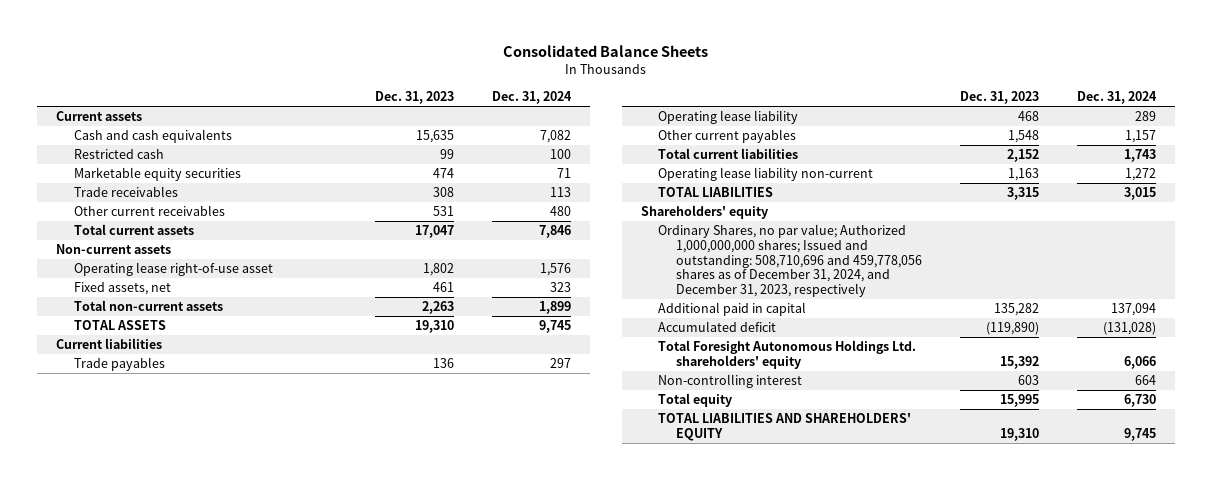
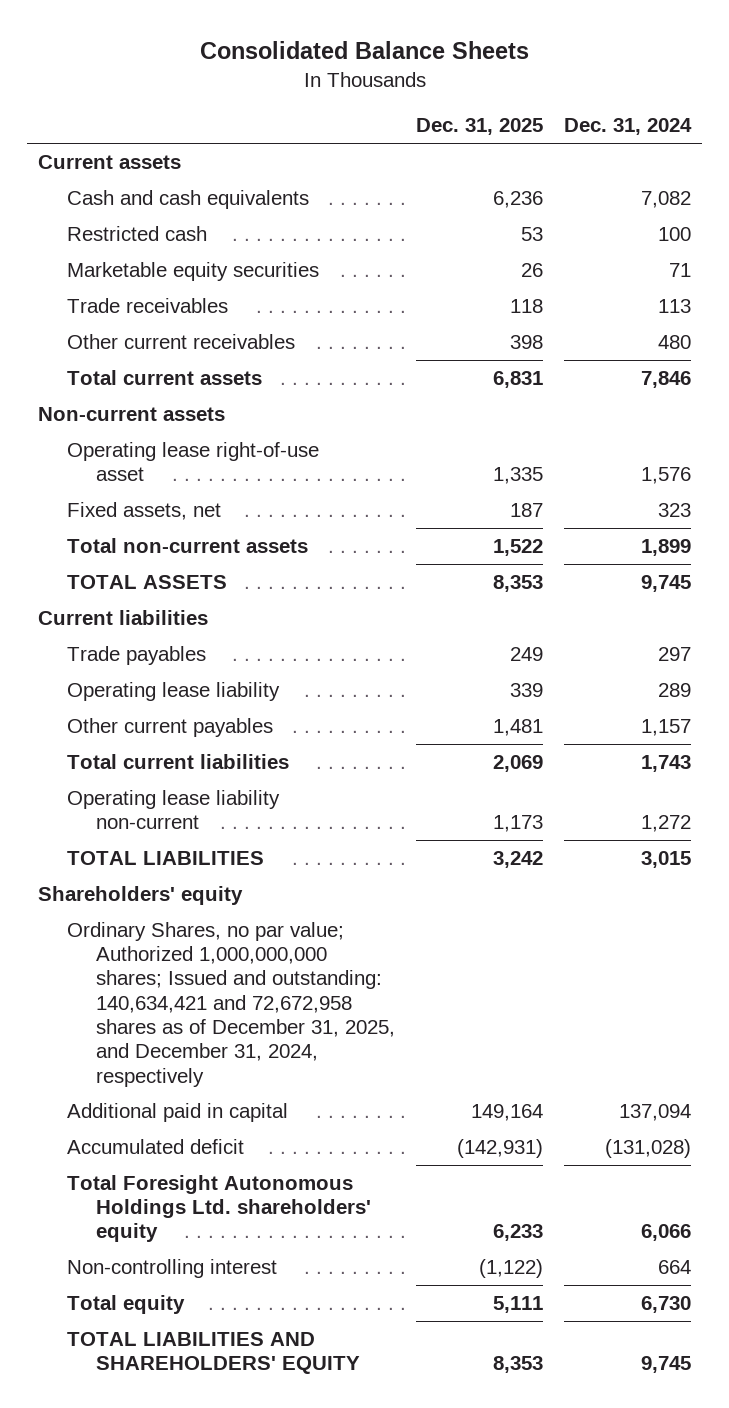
[375,91,455,105] Dec. 31, 2023 -> none
none -> [416,118,544,136] Dec. 31, 2025
[658,224,922,297] Ordinary Shares, no par value; Authorized 1,000,000,000 shares; Issued and outstanding: 508,710,696 and 459,778,056 shares as of December 31, 2024, and December 31, 2023, respectively -> [67,921,396,1087] Ordinary Shares, no par value; Authorized 1,000,000,000 shares; Issued and outstanding: 140,634,421 and 72,672,958 shares as of December 31, 2025, and December 31, 2024, respectively

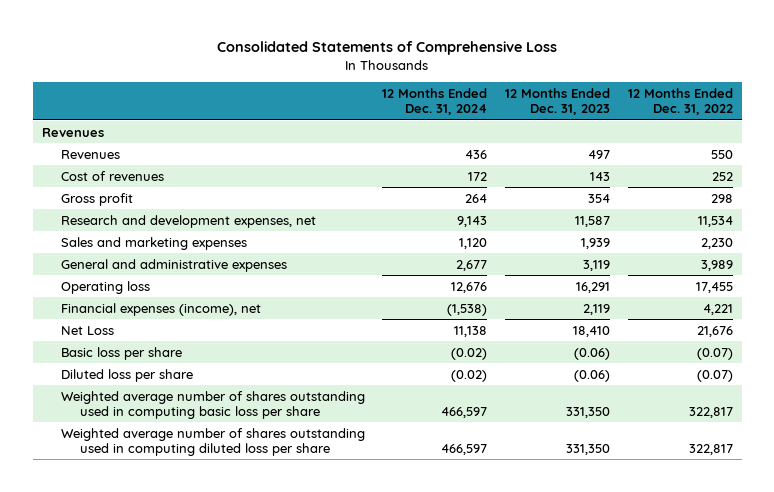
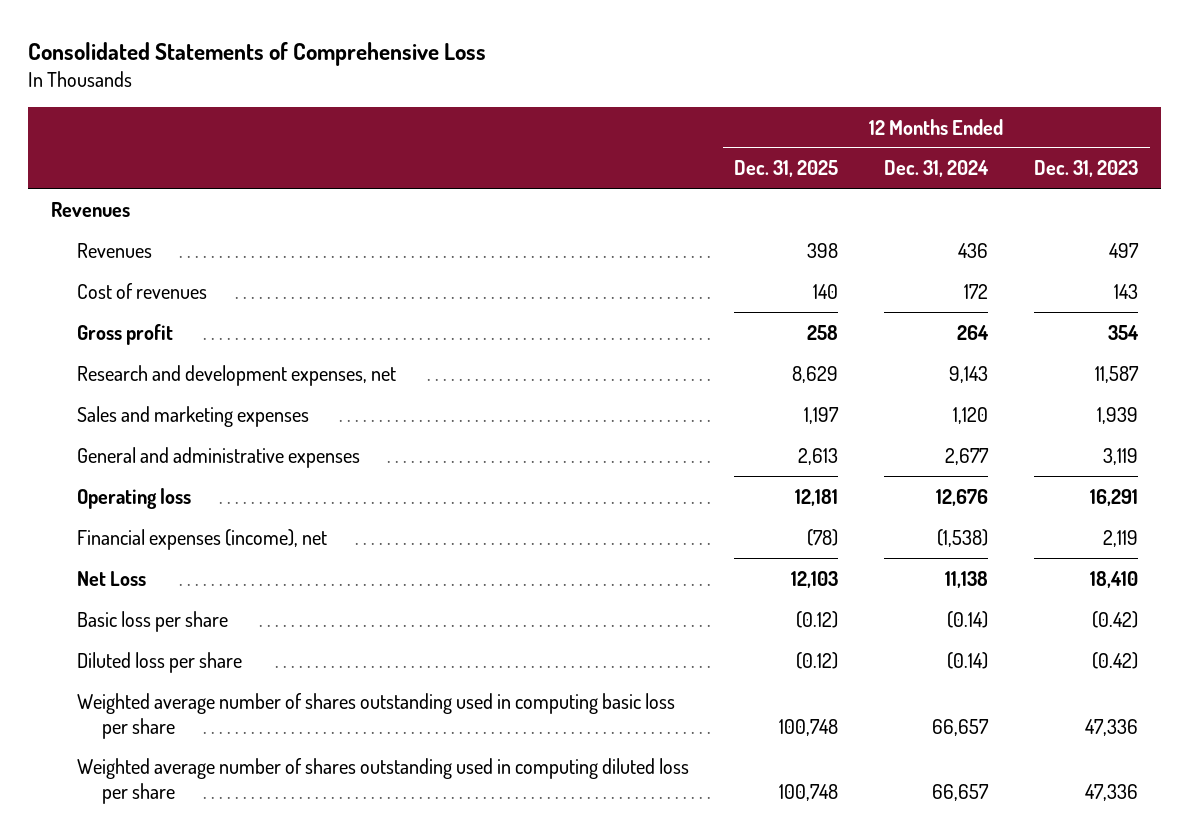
[627,88,733,116] 12 Months Ended Dec. 31, 2022 -> none
none -> [734,160,839,178] Dec. 31, 2025
[451,347,488,360] (0.02) -> [947,610,989,628] (0.14)
[574,347,611,360] (0.06) -> [1092,610,1139,628] (0.42)
[451,369,488,382] (0.02) -> [947,651,989,669] (0.14)
[574,369,611,382] (0.06) -> [1092,651,1139,669] (0.42)
[441,406,488,418] 466,597 -> [932,718,990,736] 66,657
[566,406,611,418] 331,350 -> [1085,718,1139,736] 47,336
[441,443,488,455] 466,597 -> [932,783,990,801] 66,657
[566,443,611,455] 331,350 -> [1085,783,1139,801] 47,336

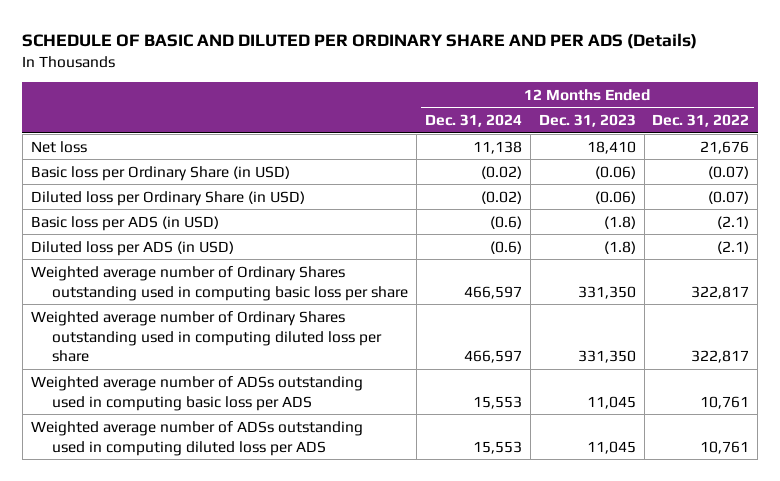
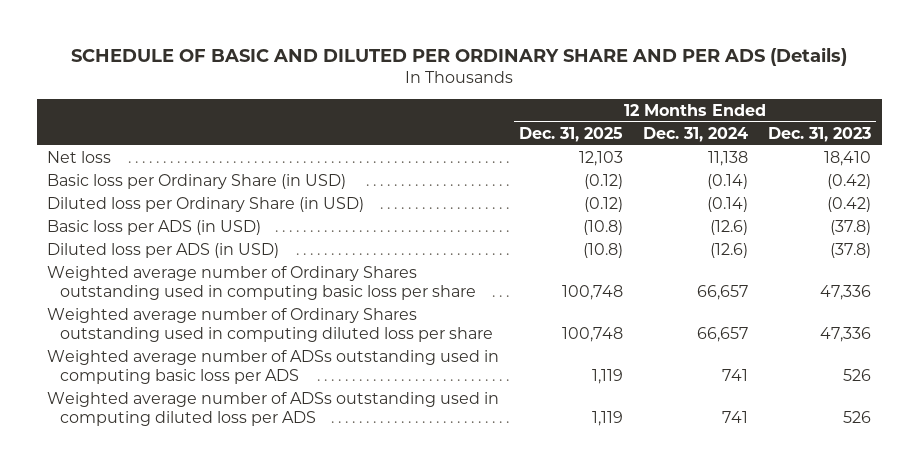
[652,114,750,128] Dec. 31, 2022 -> none
none -> [519,126,624,142] Dec. 31, 2025
[480,165,522,179] (0.02) -> [707,174,749,190] (0.14)
[594,165,636,179] (0.06) -> [827,174,872,190] (0.42)
[480,190,522,204] (0.02) -> [707,197,749,213] (0.14)
[594,190,636,204] (0.06) -> [827,197,872,213] (0.42)
[489,215,522,229] (0.6) -> [710,220,749,236] (12.6)
[603,215,636,229] (1.8) -> [830,220,872,236] (37.8)
[489,240,522,254] (0.6) -> [710,243,749,259] (12.6)
[603,240,636,254] (1.8) -> [830,243,872,259] (37.8)
[463,285,522,299] 466,597 -> [697,285,749,301] 66,657
[577,285,636,299] 331,350 -> [820,285,872,301] 47,336
[463,350,522,364] 466,597 -> [697,327,749,343] 66,657
[577,350,636,364] 331,350 -> [820,327,872,343] 47,336
[472,395,522,409] 15,553 -> [722,369,749,382] 741
[586,395,636,409] 11,045 -> [843,369,872,382] 526
[472,440,522,454] 15,553 -> [722,411,749,424] 741
[586,440,636,454] 11,045 -> [843,411,872,424] 526

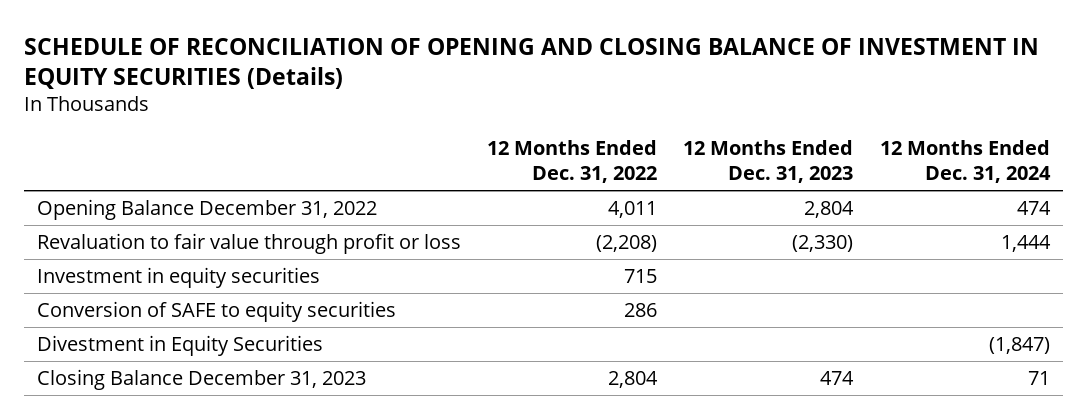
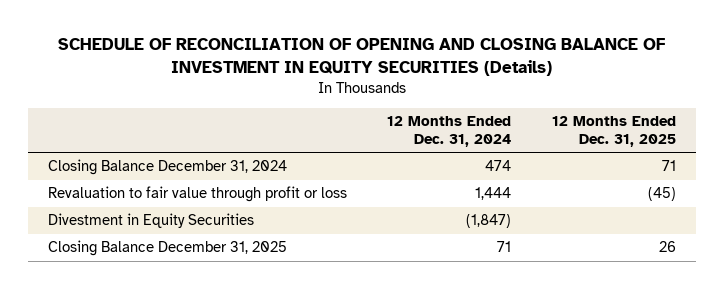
[487,140,658,184] 12 Months Ended Dec. 31, 2022 -> none
[683,140,854,184] 12 Months Ended Dec. 31, 2023 -> none
none -> [551,115,676,147] 12 Months Ended Dec. 31, 2025
[37,199,378,221] Opening Balance December 31, 2022 -> [47,159,287,176] Closing Balance December 31, 2024
[37,267,321,289] Investment in equity securities -> none
[37,301,397,323] Conversion of SAFE to equity securities -> none
[37,369,367,391] Closing Balance December 31, 2023 -> [47,240,287,257] Closing Balance December 31, 2025

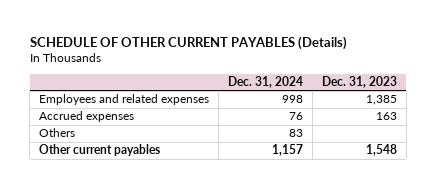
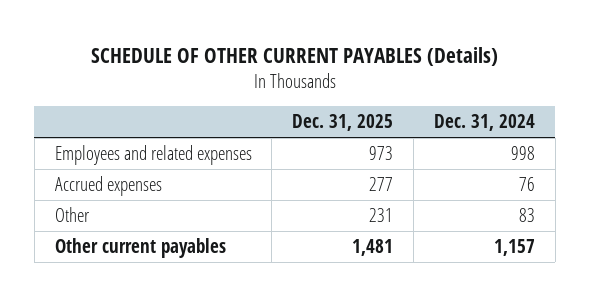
[321,76,397,89] Dec. 31, 2023 -> none
none -> [292,114,394,132] Dec. 31, 2025
[39,128,76,138] Others -> [54,206,90,222] Other

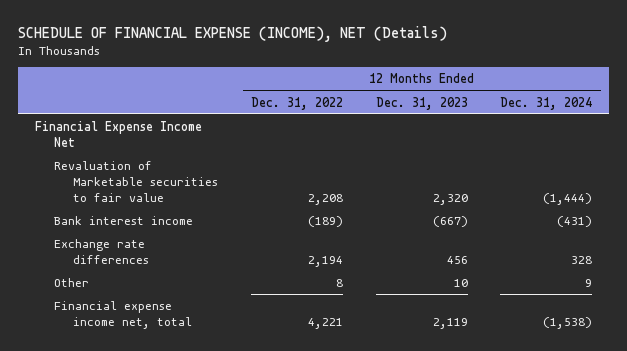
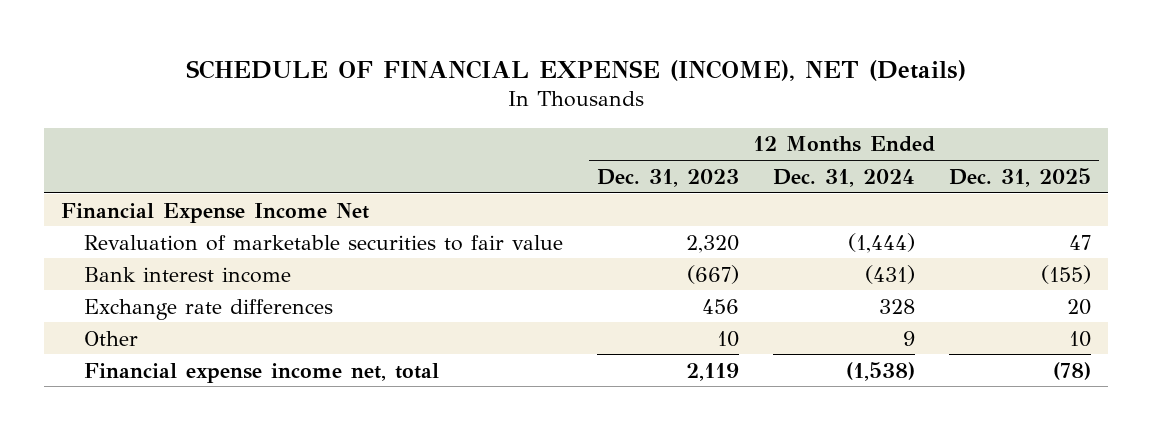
[250,96,343,110] Dec. 31, 2022 -> none
none -> [948,167,1091,187] Dec. 31, 2025
[53,160,219,202] Revaluation of Marketable securities to fair value -> [84,234,564,251] Revaluation of marketable securities to fair value

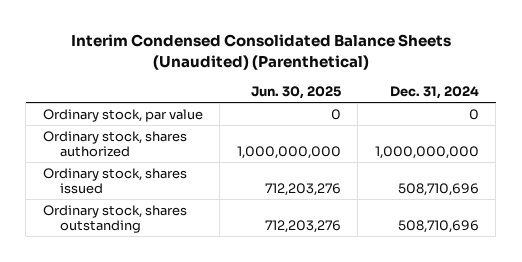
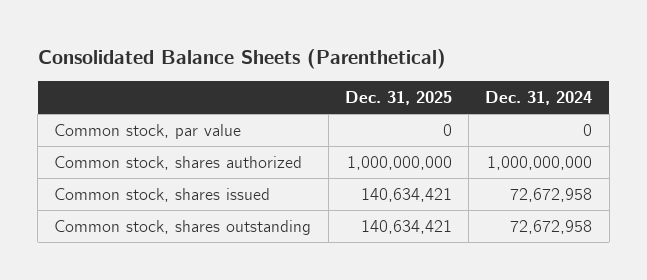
[70,34,451,70] Interim Condensed Consolidated Balance Sheets (Unaudited) (Parenthetical) -> [37,49,446,70] Consolidated Balance Sheets (Parenthetical)
[250,85,341,99] Jun. 30, 2025 -> none
none -> [344,91,452,106] Dec. 31, 2025
[42,108,203,122] Ordinary stock, par value -> [54,123,242,139] Common stock, par value
[42,130,187,158] Ordinary stock, shares authorized -> [54,155,303,170] Common stock, shares authorized
[42,167,187,195] Ordinary stock, shares issued -> [54,187,271,202] Common stock, shares issued
[397,183,479,197] 508,710,696 -> [510,187,593,202] 72,672,958
[42,204,187,234] Ordinary stock, shares outstanding -> [54,219,312,235] Common stock, shares outstanding
[397,220,479,234] 508,710,696 -> [510,219,593,234] 72,672,958

